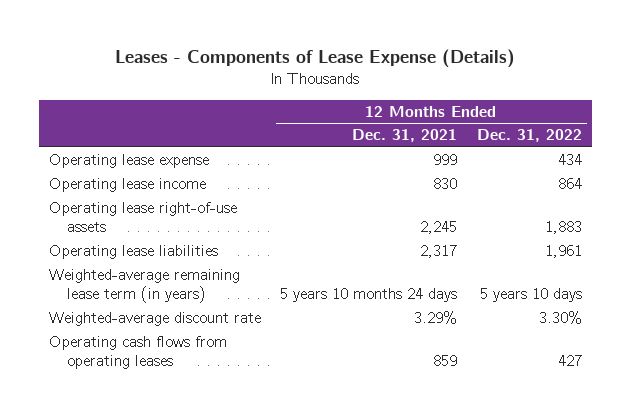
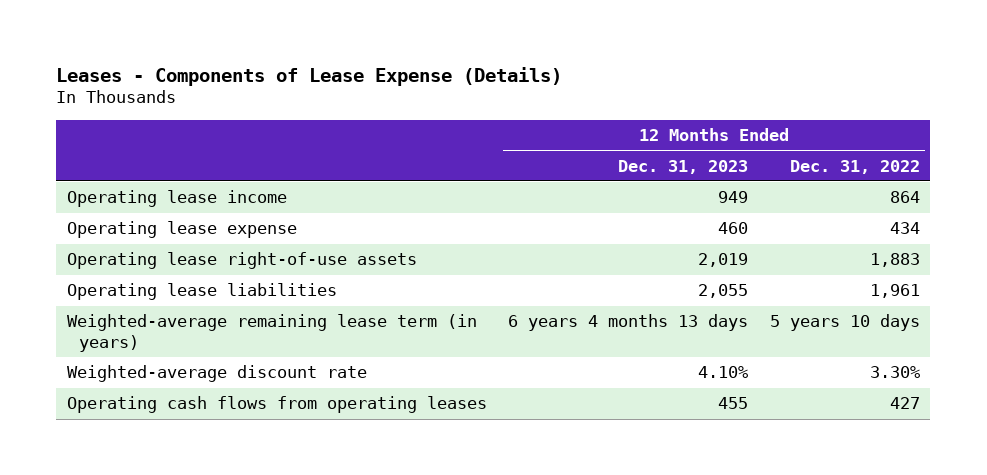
[352,129,458,143] Dec. 31, 2021 -> none
none -> [618,159,749,174] Dec. 31, 2023
[48,154,209,169] Operating lease expense -> [66,221,297,239] Operating lease expense

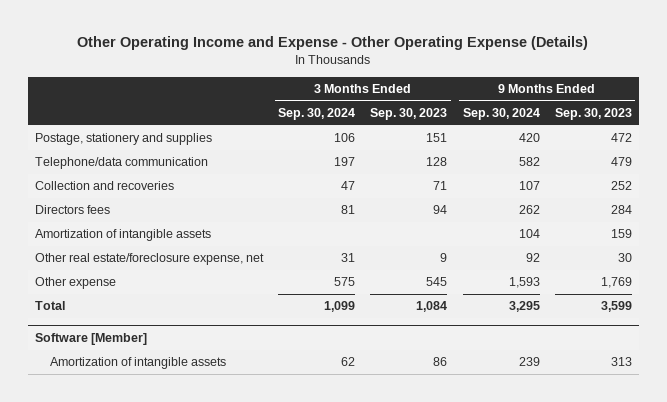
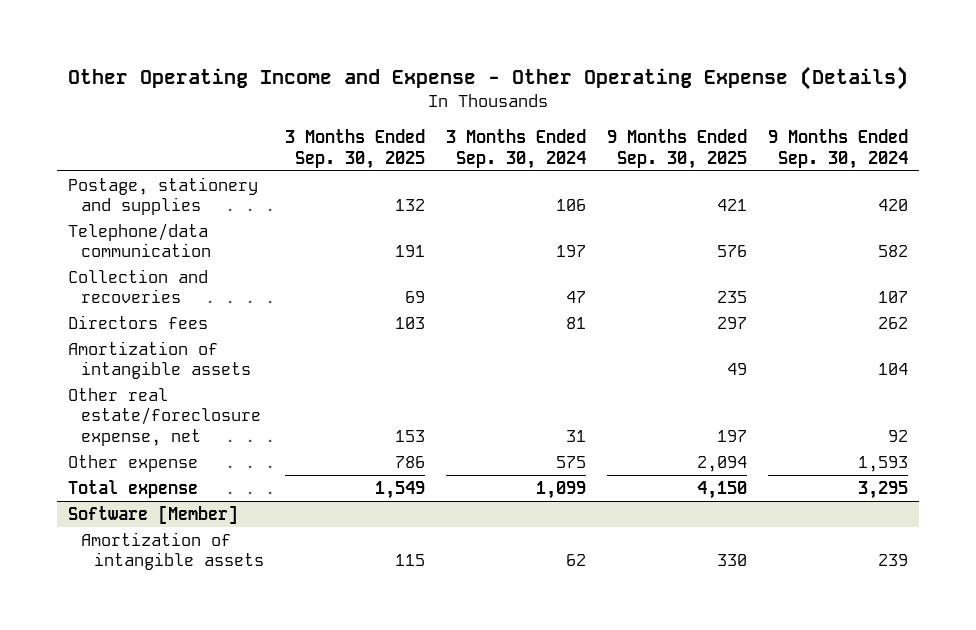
[370,108,448,121] Sep. 30, 2023 -> none
[554,108,632,121] Sep. 30, 2023 -> none
none -> [285,129,426,169] 3 Months Ended Sep. 30, 2025
none -> [607,129,748,169] 9 Months Ended Sep. 30, 2025
[35,301,66,311] Total -> [68,480,199,499] Total expense

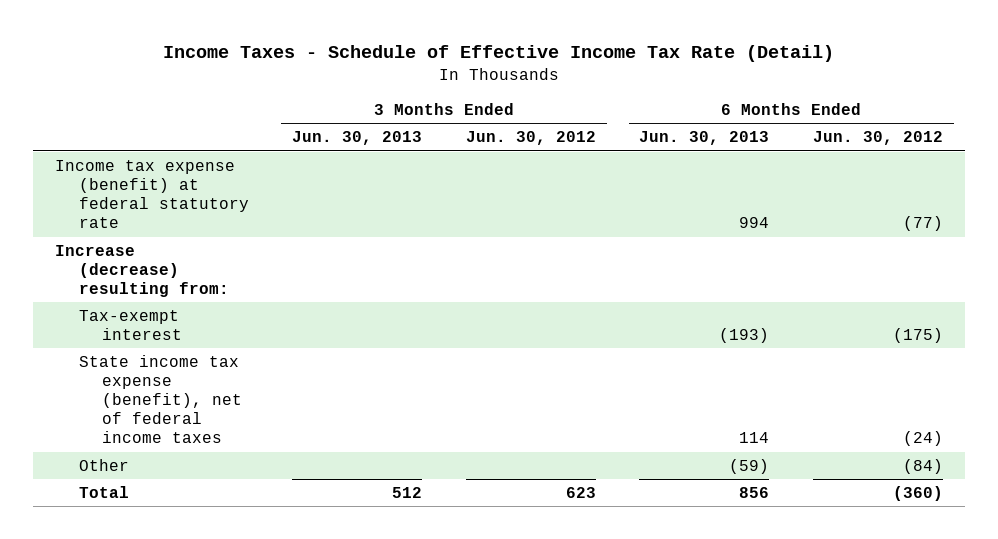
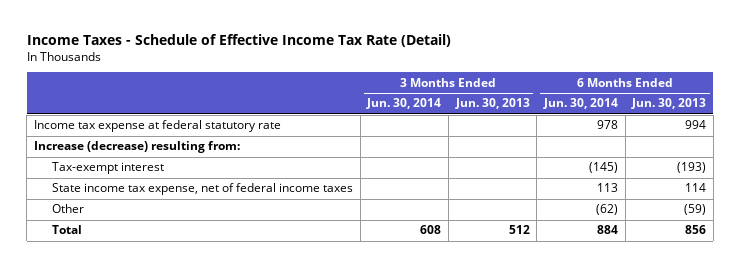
[465,131,596,146] Jun. 30, 2012 -> none
[813,131,944,146] Jun. 30, 2012 -> none
none -> [366,98,442,110] Jun. 30, 2014
none -> [542,98,618,110] Jun. 30, 2014
[55,159,249,229] Income tax expense (benefit) at federal statutory rate -> [33,120,281,133] Income tax expense at federal statutory rate
[78,354,243,444] State income tax expense (benefit), net of federal income taxes -> [51,183,353,196] State income tax expense, net of federal income taxes

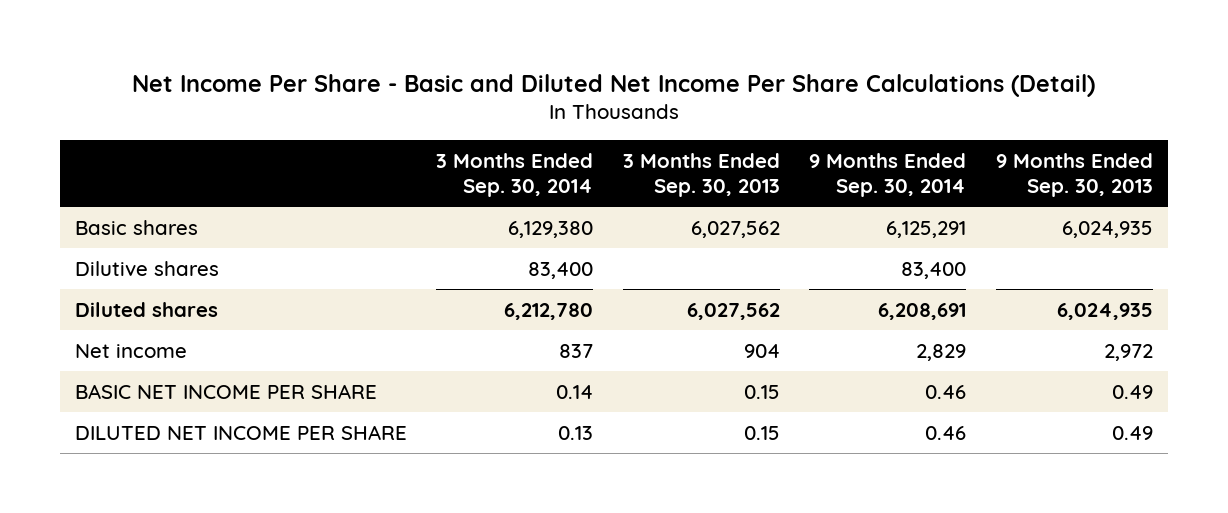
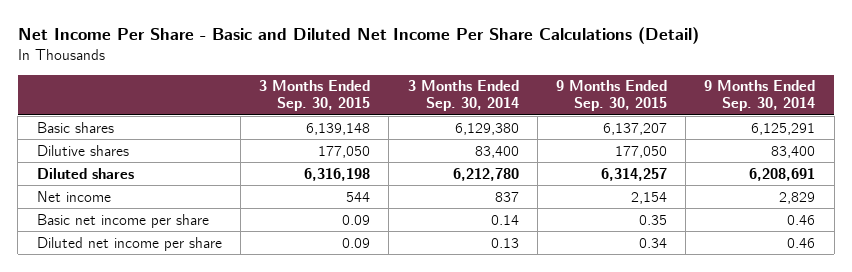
[622,152,780,198] 3 Months Ended Sep. 30, 2013 -> none
[996,152,1154,198] 9 Months Ended Sep. 30, 2013 -> none
none -> [259,80,371,112] 3 Months Ended Sep. 30, 2015
none -> [556,80,668,112] 9 Months Ended Sep. 30, 2015
[74,383,377,399] BASIC NET INCOME PER SHARE -> [36,213,209,228] Basic net income per share
[74,424,407,440] DILUTED NET INCOME PER SHARE -> [36,236,222,251] Diluted net income per share

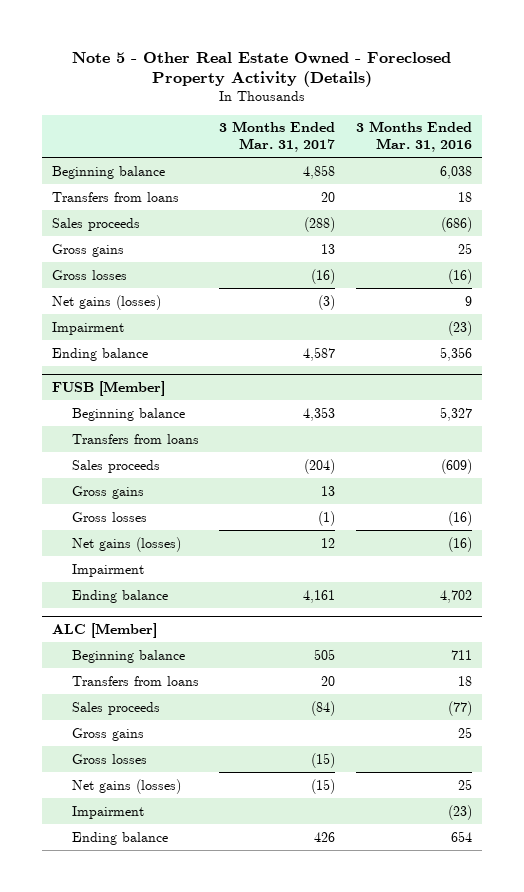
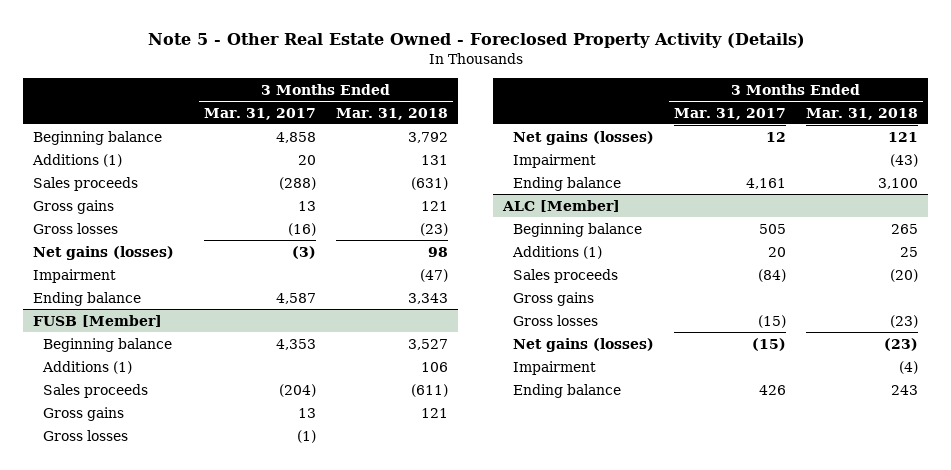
[355,121,472,152] 3 Months Ended Mar. 31, 2016 -> none
none -> [336,107,449,120] Mar. 31, 2018
[52,191,180,202] Transfers from loans -> [32,153,123,167] Additions (1)
[72,433,200,444] Transfers from loans -> [42,360,133,374] Additions (1)
[72,675,200,686] Transfers from loans -> [512,245,603,259] Additions (1)

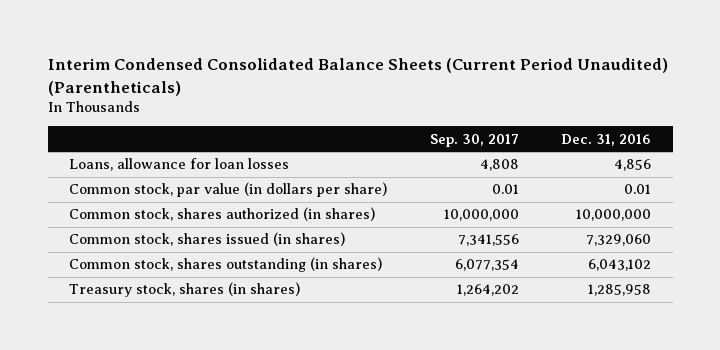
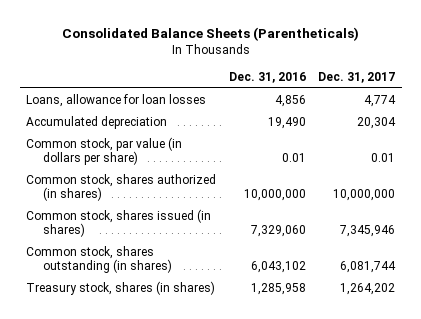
[47,58,668,96] Interim Condensed Consolidated Balance Sheets (Current Period Unaudited) (Parentheticals) -> [61,26,359,41] Consolidated Balance Sheets (Parentheticals)
[429,133,519,147] Sep. 30, 2017 -> none
none -> [318,71,396,83] Dec. 31, 2017
none -> [25,116,167,130] Accumulated depreciation

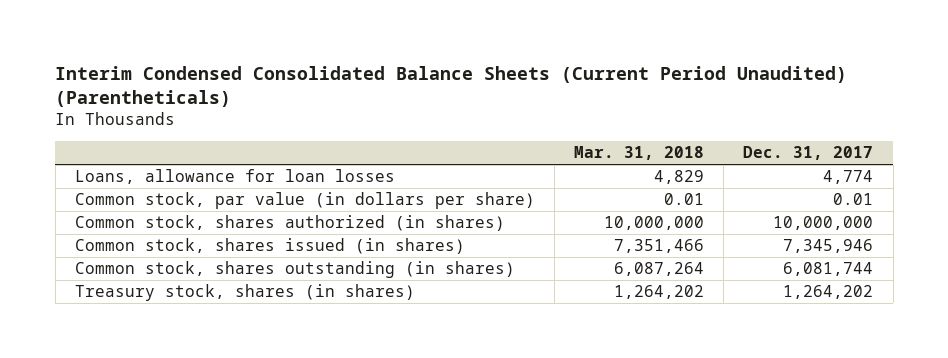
[61,26,359,41] Consolidated Balance Sheets (Parentheticals) -> [55,65,848,108] Interim Condensed Consolidated Balance Sheets (Current Period Unaudited) (Parentheticals)
[228,71,306,83] Dec. 31, 2016 -> none
none -> [574,146,705,161] Mar. 31, 2018
[25,116,167,130] Accumulated depreciation -> none

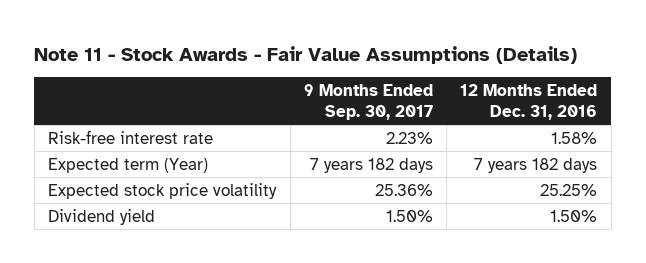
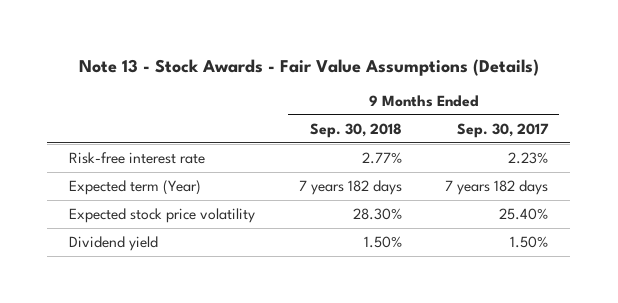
[34,45,578,64] Note 11 - Stock Awards - Fair Value Assumptions (Details) -> [78,58,539,76] Note 13 - Stock Awards - Fair Value Assumptions (Details)
[460,84,598,121] 12 Months Ended Dec. 31, 2016 -> none
none -> [309,122,402,138] Sep. 30, 2018
[374,183,433,196] 25.36% -> [499,208,549,221] 25.40%

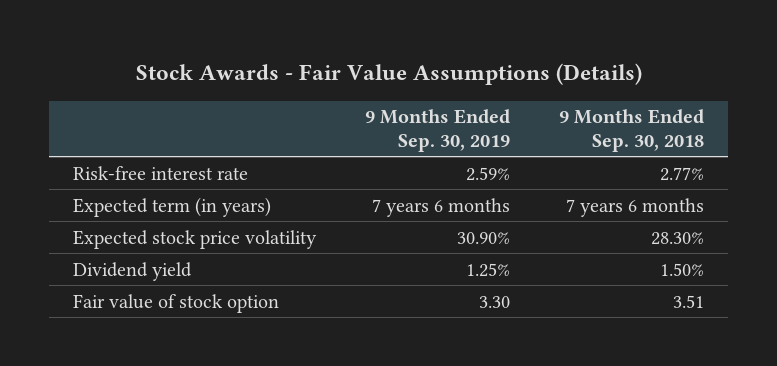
[78,58,539,76] Note 13 - Stock Awards - Fair Value Assumptions (Details) -> [135,63,642,86] Stock Awards - Fair Value Assumptions (Details)
[457,122,550,138] Sep. 30, 2017 -> none
none -> [365,109,511,152] 9 Months Ended Sep. 30, 2019
[69,180,202,196] Expected term (Year) -> [73,196,272,217] Expected term (in years)
[298,180,402,196] 7 years 182 days -> [565,197,704,217] 7 years 6 months
none -> [73,293,280,313] Fair value of stock option

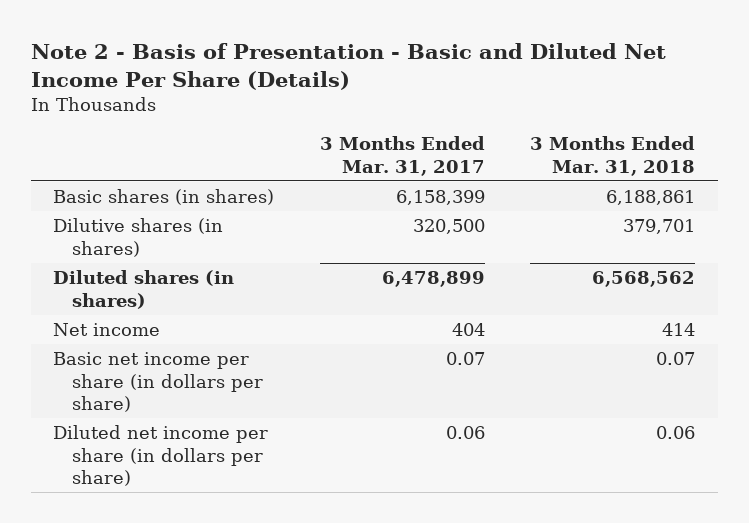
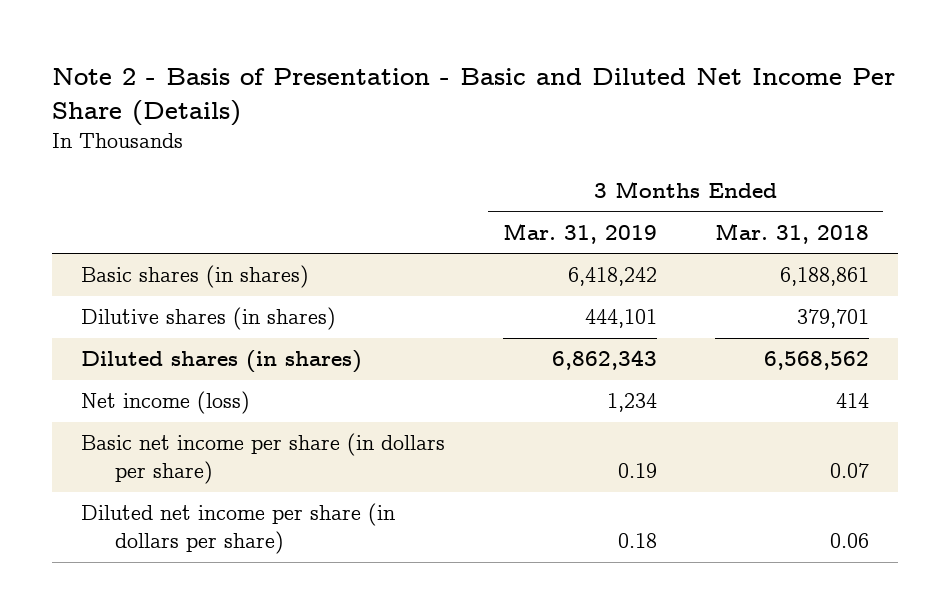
[319,136,485,176] 3 Months Ended Mar. 31, 2017 -> none
none -> [502,223,657,245] Mar. 31, 2019
[53,323,161,337] Net income -> [80,391,250,415] Net income (loss)

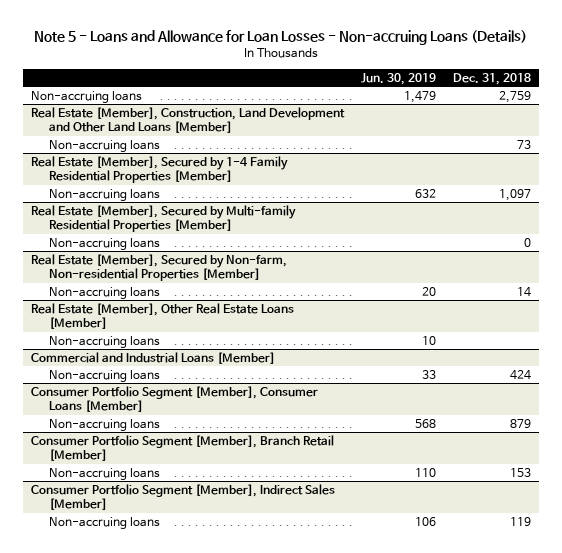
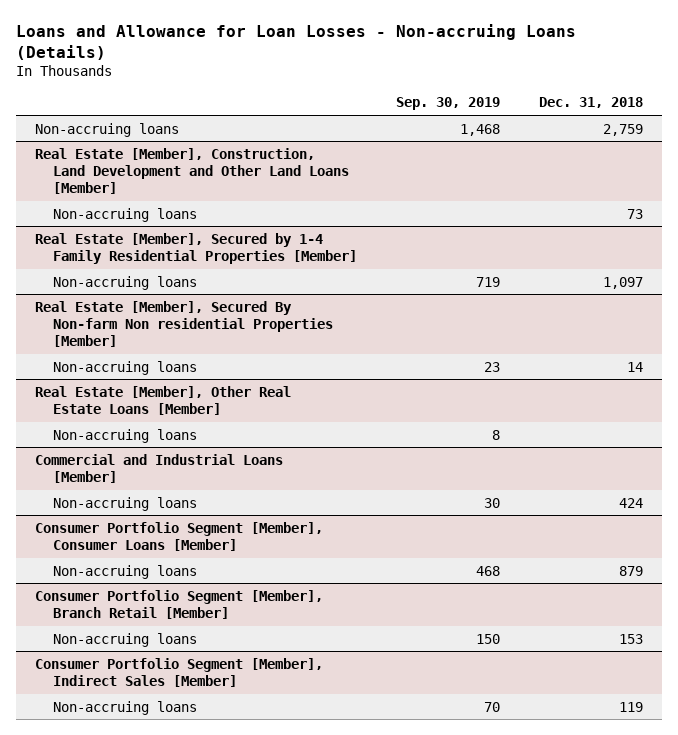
[34,30,528,46] Note 5 - Loans and Allowance for Loan Losses - Non-accruing Loans (Details) -> [15,23,576,60] Loans and Allowance for Loan Losses - Non-accruing Loans (Details)
[361,72,437,85] Jun. 30, 2019 -> none
none -> [396,97,501,111] Sep. 30, 2019
[31,204,297,233] Real Estate [Member], Secured by Multi-family Residential Properties [Member] -> none
[49,237,161,250] Non-accruing loans -> none
[31,253,288,282] Real Estate [Member], Secured by Non-farm, Non-residential Properties [Member] -> [35,300,334,348] Real Estate [Member], Secured By Non-farm Non residential Properties [Member]

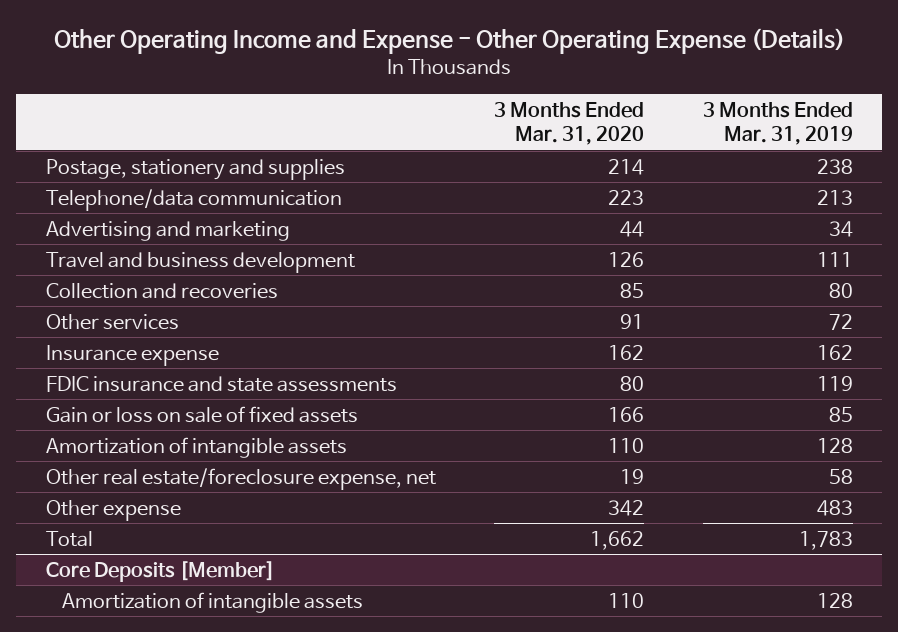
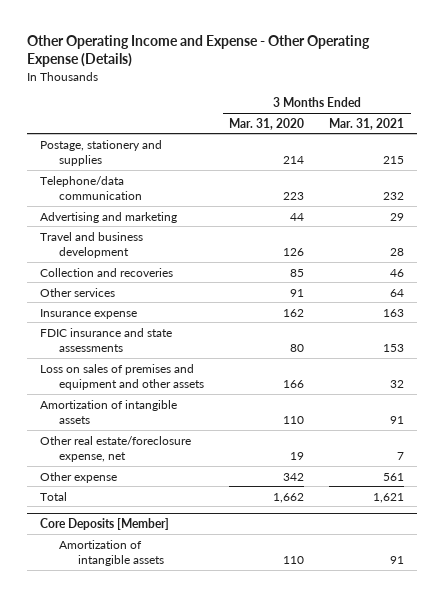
[702,102,853,146] 3 Months Ended Mar. 31, 2019 -> none
none -> [329,117,405,130] Mar. 31, 2021
[45,405,358,423] Gain or loss on sale of fixed assets -> [39,363,204,391] Loss on sales of premises and equipment and other assets

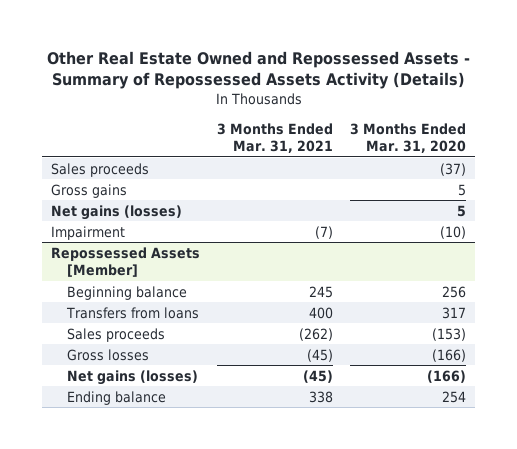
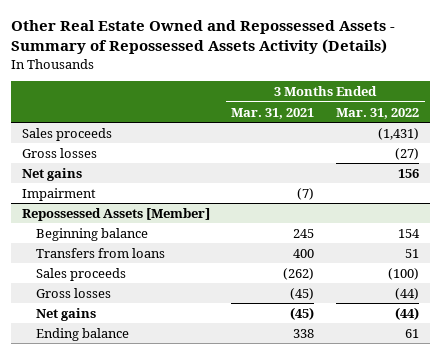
[350,122,467,154] 3 Months Ended Mar. 31, 2020 -> none
none -> [336,107,420,119] Mar. 31, 2022
[50,183,127,198] Gross gains -> none
none -> [21,147,97,158] Gross losses
[50,204,182,220] Net gains (losses) -> [21,167,82,181] Net gains
[67,369,199,385] Net gains (losses) -> [35,307,96,321] Net gains

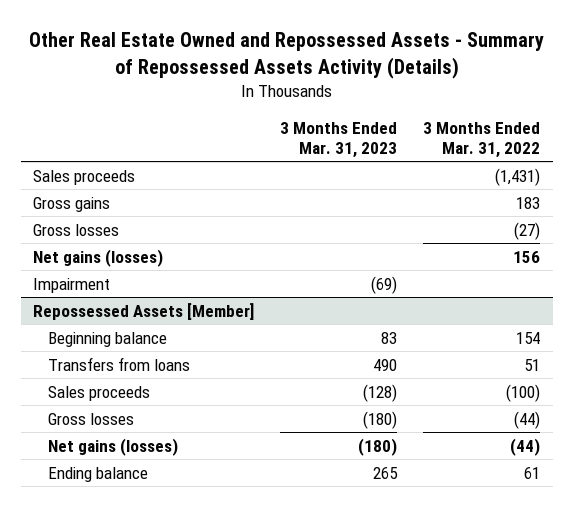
[231,107,315,119] Mar. 31, 2021 -> none
none -> [280,121,398,159] 3 Months Ended Mar. 31, 2023
none -> [33,196,111,212] Gross gains
[21,167,82,181] Net gains -> [33,248,164,267] Net gains (losses)
[35,307,96,321] Net gains -> [47,437,178,456] Net gains (losses)

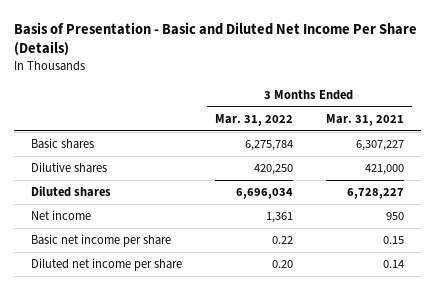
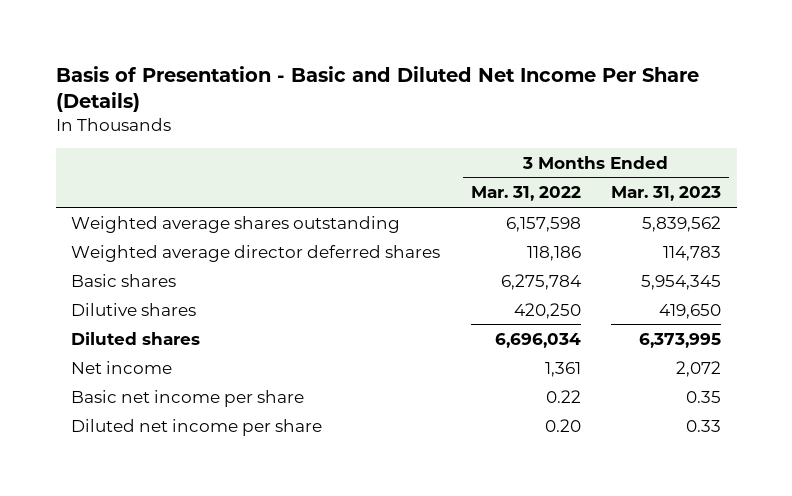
[326,113,405,126] Mar. 31, 2021 -> none
none -> [611,186,722,202] Mar. 31, 2023
none -> [70,215,400,233] Weighted average shares outstanding
none -> [70,244,440,262] Weighted average director deferred shares

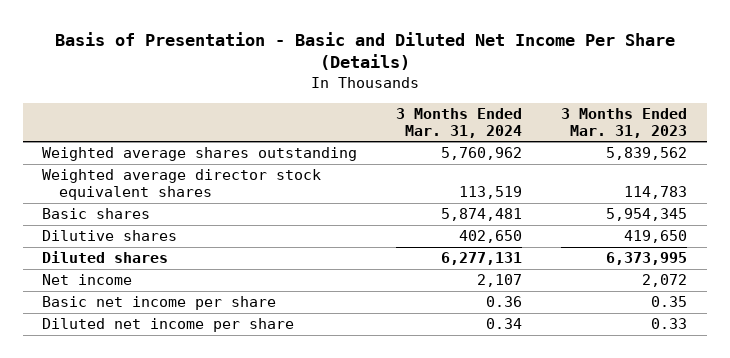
[470,186,581,202] Mar. 31, 2022 -> none
none -> [396,107,523,138] 3 Months Ended Mar. 31, 2024
[70,244,440,262] Weighted average director deferred shares -> [42,169,322,201] Weighted average director stock equivalent shares

